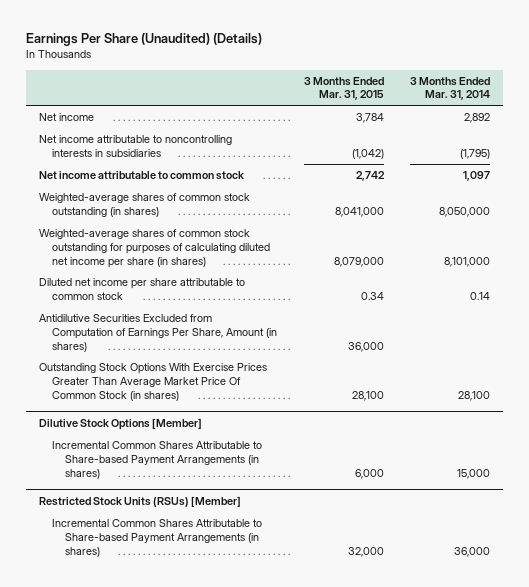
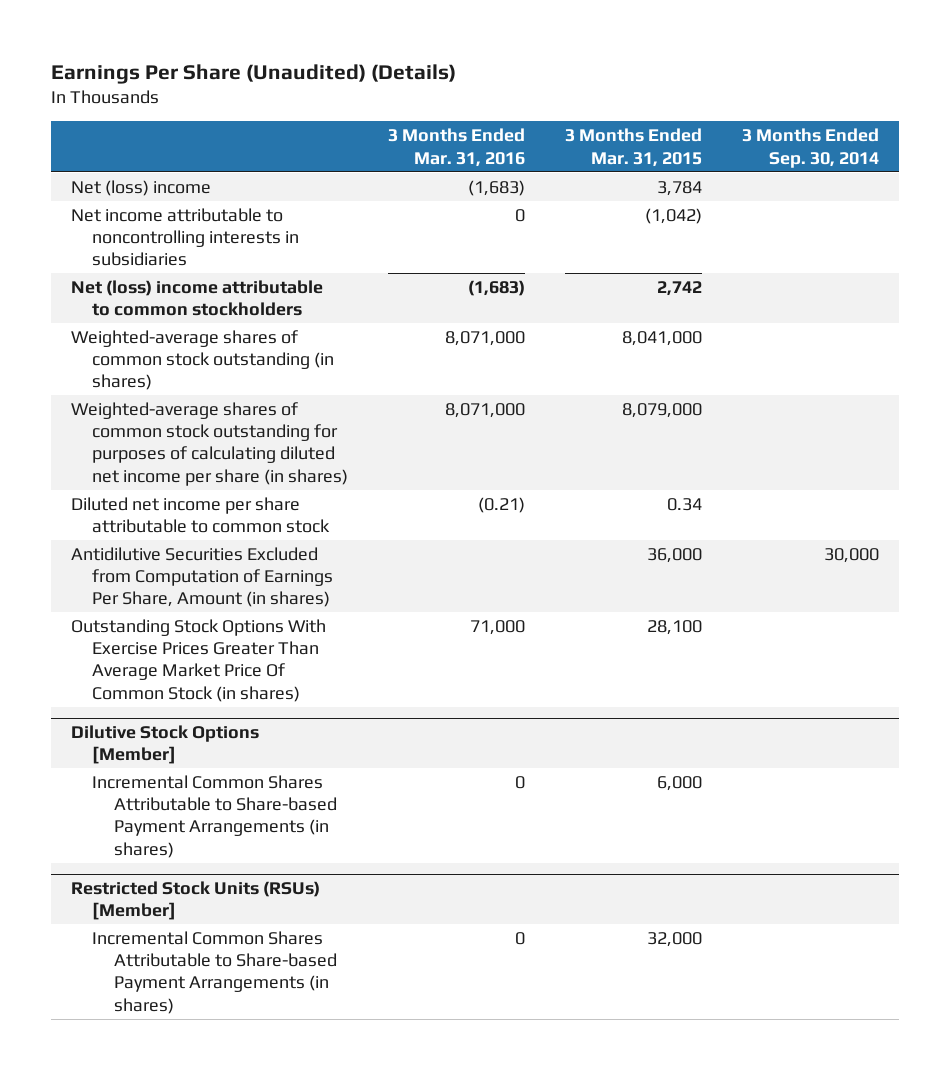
[409,76,490,101] 3 Months Ended Mar. 31, 2014 -> none
none -> [387,128,525,167] 3 Months Ended Mar. 31, 2016
none -> [741,128,879,168] 3 Months Ended Sep. 30, 2014
[39,113,95,122] Net income -> [70,179,211,196] Net (loss) income
[39,171,245,181] Net income attributable to common stock -> [70,279,323,317] Net (loss) income attributable to common stockholders

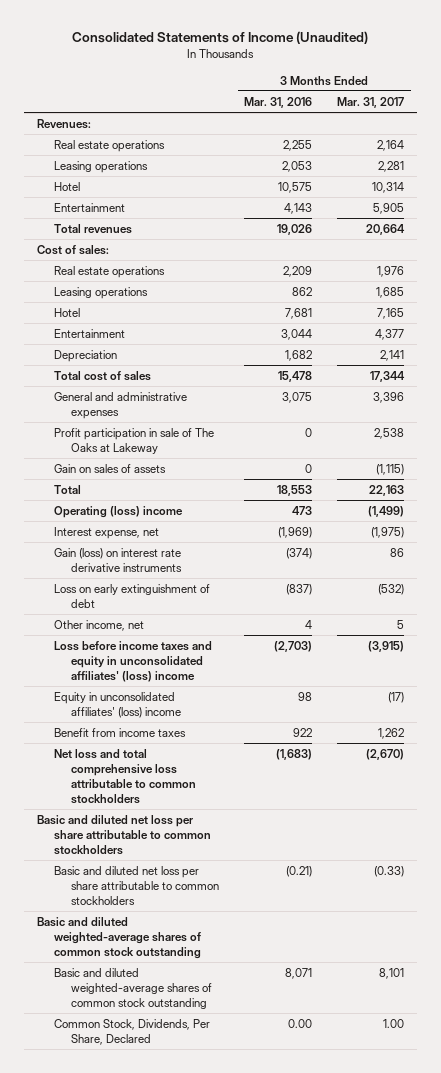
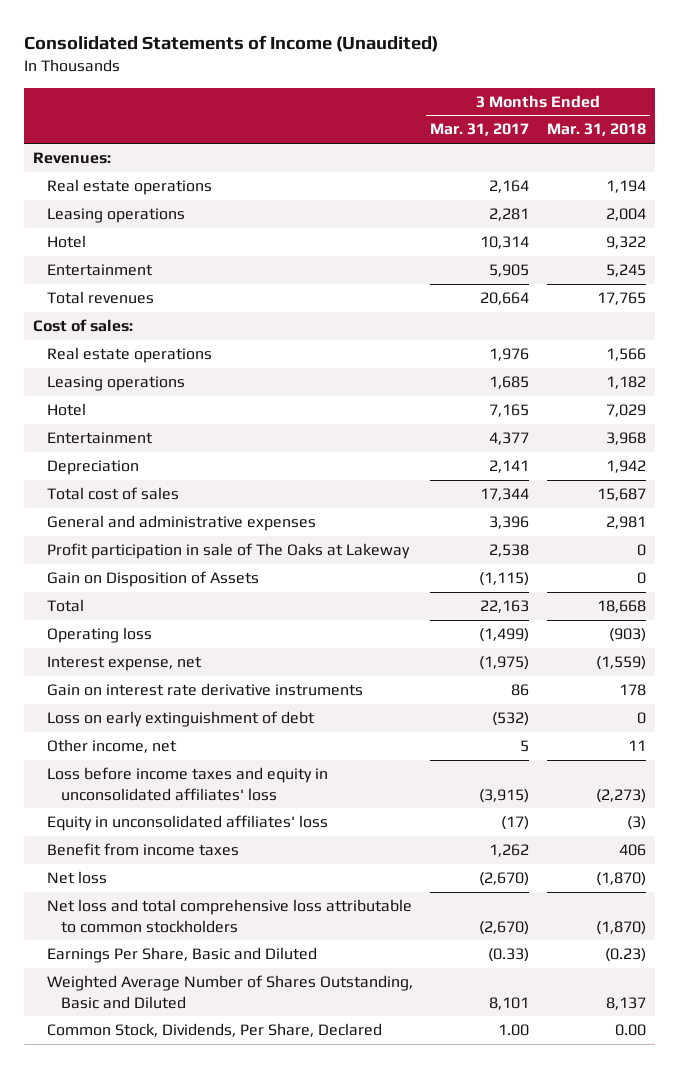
[243,96,312,108] Mar. 31, 2016 -> none
none -> [547,123,647,137] Mar. 31, 2018
[53,463,166,473] Gain on sales of assets -> [46,571,259,588] Gain on Disposition of Assets
[53,505,183,518] Operating (loss) income -> [46,627,152,644] Operating loss
[53,547,182,572] Gain (loss) on interest rate derivative instruments -> [46,683,363,697] Gain on interest rate derivative instruments
[53,640,212,683] Loss before income taxes and equity in unconsolidated affiliates' (loss) income -> [46,767,328,801] Loss before income taxes and equity in unconsolidated affiliates' loss
[53,691,181,718] Equity in unconsolidated affiliates' (loss) income -> [46,815,328,832] Equity in unconsolidated affiliates' loss
none -> [46,871,107,885] Net loss
[36,814,211,856] Basic and diluted net loss per share attributable to common stockholders -> none
[36,916,201,960] Basic and diluted weighted-average shares of common stock outstanding -> none
[53,865,219,906] Basic and diluted net loss per share attributable to common stockholders -> [46,947,317,964] Earnings Per Share, Basic and Diluted
[53,967,212,1010] Basic and diluted weighted-average shares of common stock outstanding -> [46,975,413,1009] Weighted Average Number of Shares Outstanding, Basic and Diluted

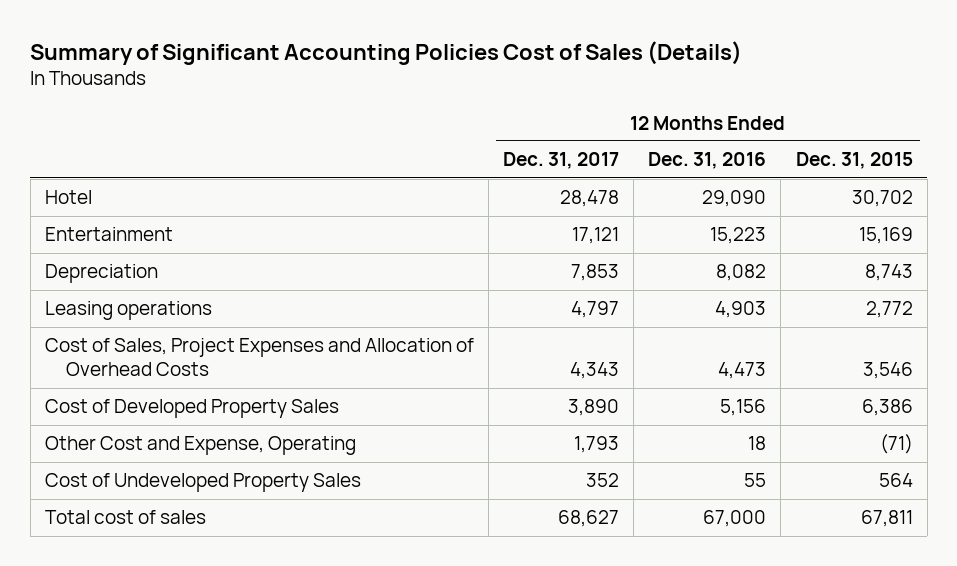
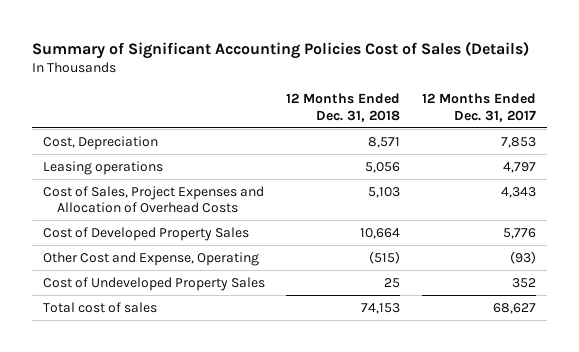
[648,152,767,170] Dec. 31, 2016 -> none
[795,152,913,170] Dec. 31, 2015 -> none
none -> [286,93,401,122] 12 Months Ended Dec. 31, 2018
[44,190,92,205] Hotel -> none
[44,227,173,242] Entertainment -> none
[44,264,158,284] Depreciation -> [42,135,158,150] Cost, Depreciation
[567,399,619,417] 3,890 -> [502,227,536,239] 5,776
[573,436,619,454] 1,793 -> [509,250,536,264] (93)

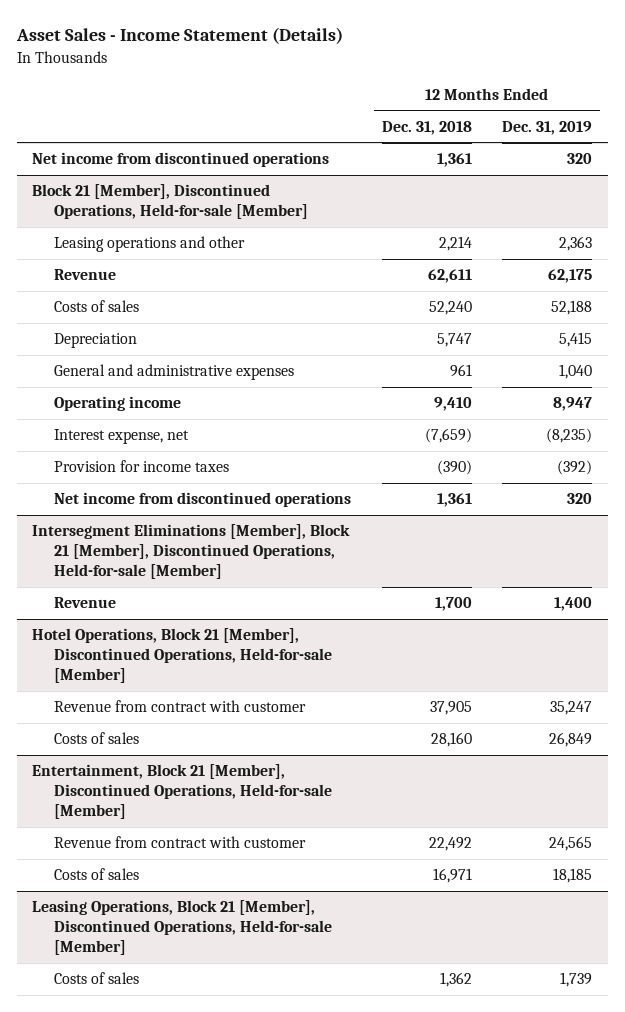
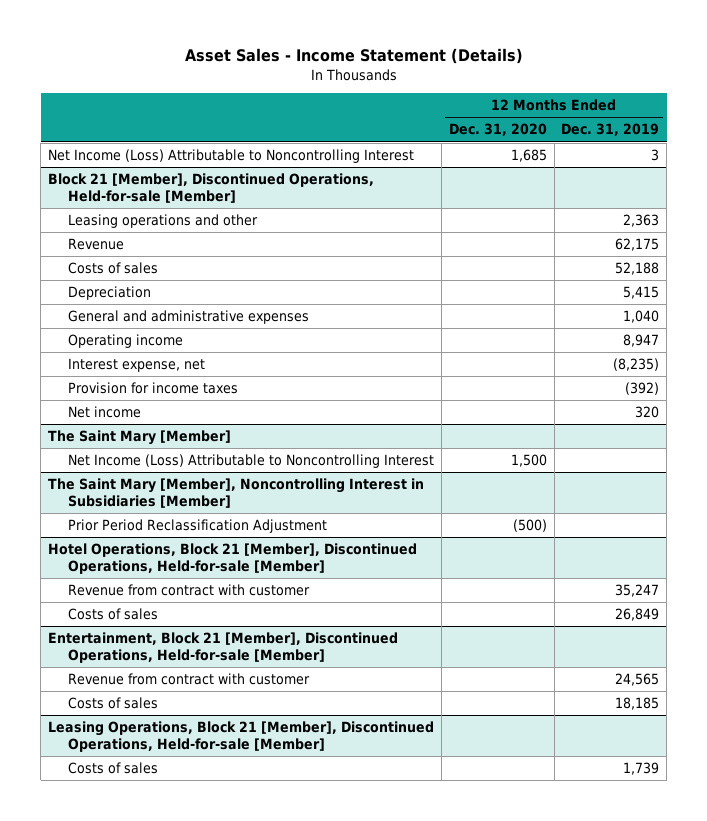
[381,120,472,135] Dec. 31, 2018 -> none
none -> [448,123,547,137] Dec. 31, 2020
[32,152,330,168] Net income from discontinued operations -> none
none -> [47,149,414,164] Net Income (Loss) Attributable to Noncontrolling Interest
[32,524,351,579] Intersegment Eliminations [Member], Block 21 [Member], Discontinued Operations, Held-for-sale [Member] -> none
[54,597,117,609] Revenue -> none
[54,492,352,508] Net income from discontinued operations -> [67,406,141,419] Net income
none -> [47,430,231,446] The Saint Mary [Member]
none -> [67,454,434,469] Net Income (Loss) Attributable to Noncontrolling Interest
none -> [47,478,424,508] The Saint Mary [Member], Noncontrolling Interest in Subsidiaries [Member]
none -> [67,519,327,534] Prior Period Reclassification Adjustment

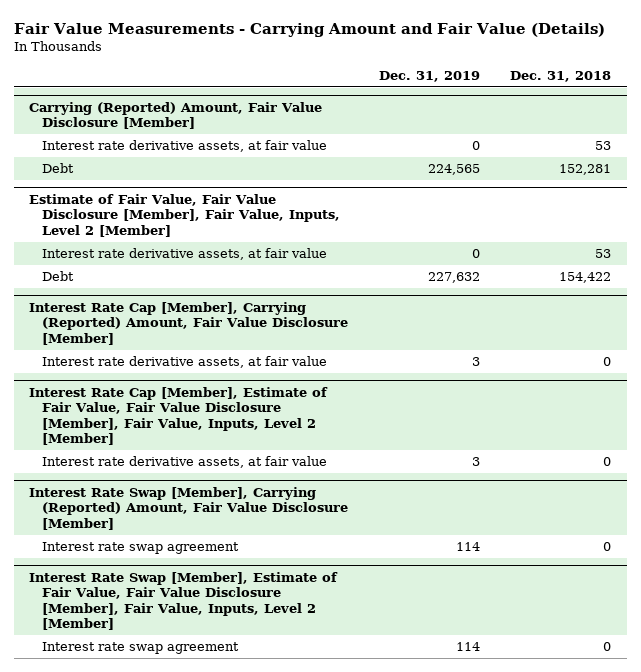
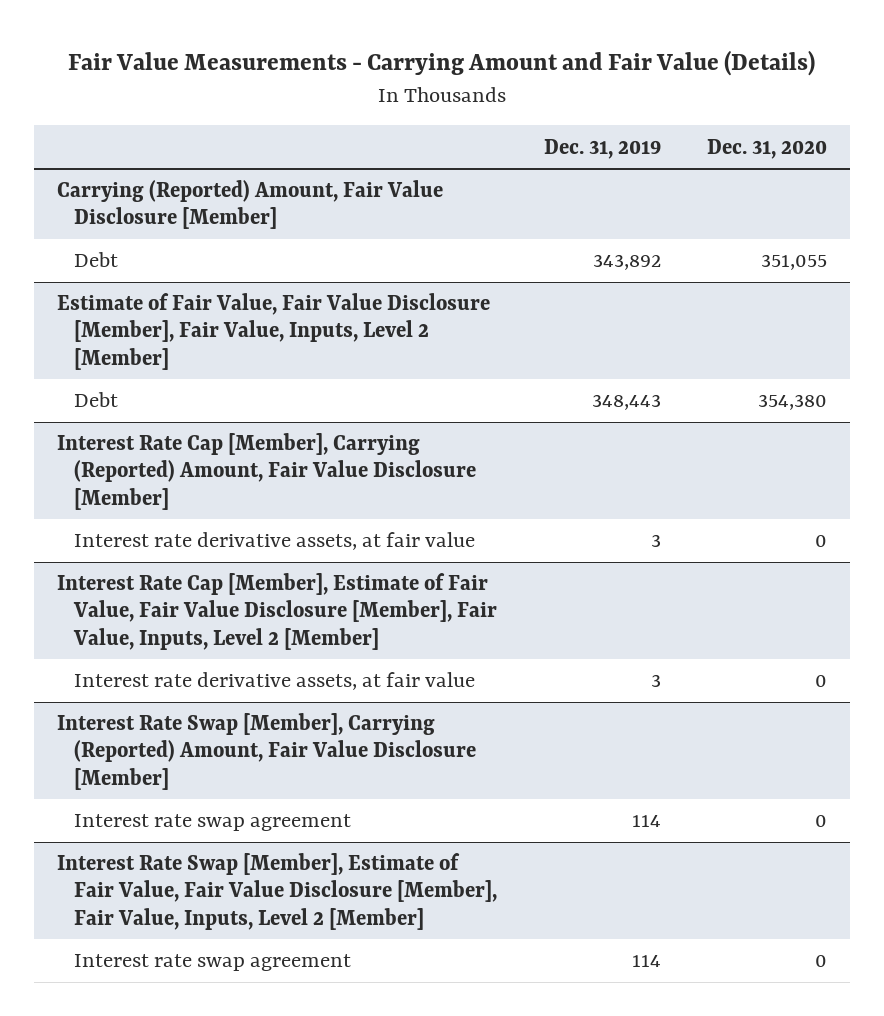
[510,70,612,82] Dec. 31, 2018 -> none
none -> [707,138,828,159] Dec. 31, 2020
[42,140,328,153] Interest rate derivative assets, at fair value -> none
[427,164,480,176] 224,565 -> [592,254,661,271] 343,892
[42,248,328,261] Interest rate derivative assets, at fair value -> none
[427,272,480,284] 227,632 -> [591,394,661,411] 348,443

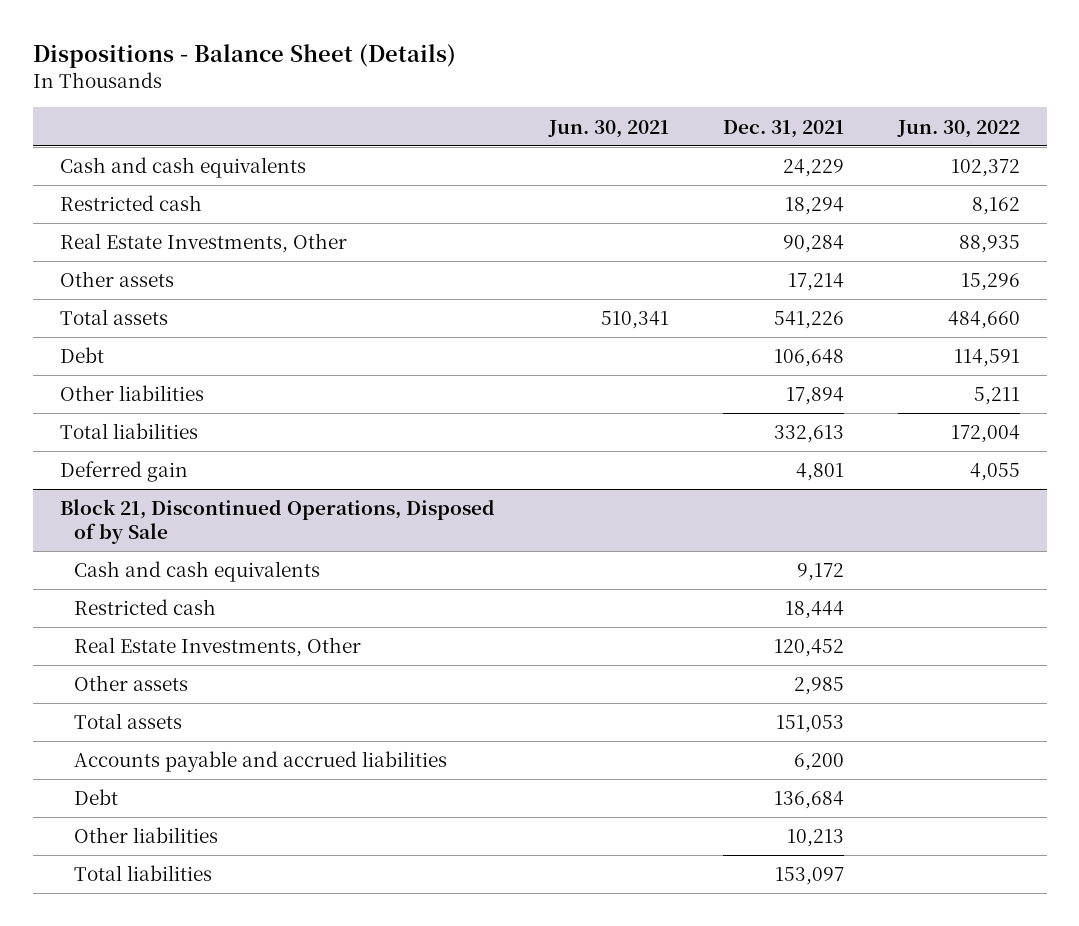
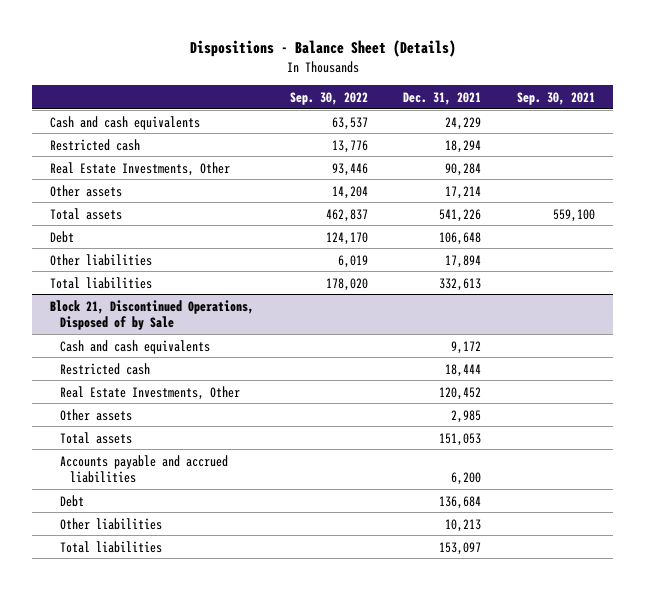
[547,119,669,138] Jun. 30, 2021 -> none
[896,119,1020,138] Jun. 30, 2022 -> none
none -> [289,91,368,105] Sep. 30, 2022
none -> [517,91,596,105] Sep. 30, 2021
[59,461,188,483] Deferred gain -> none

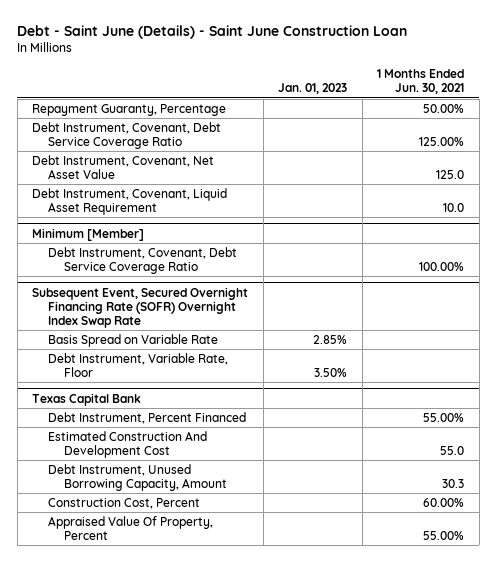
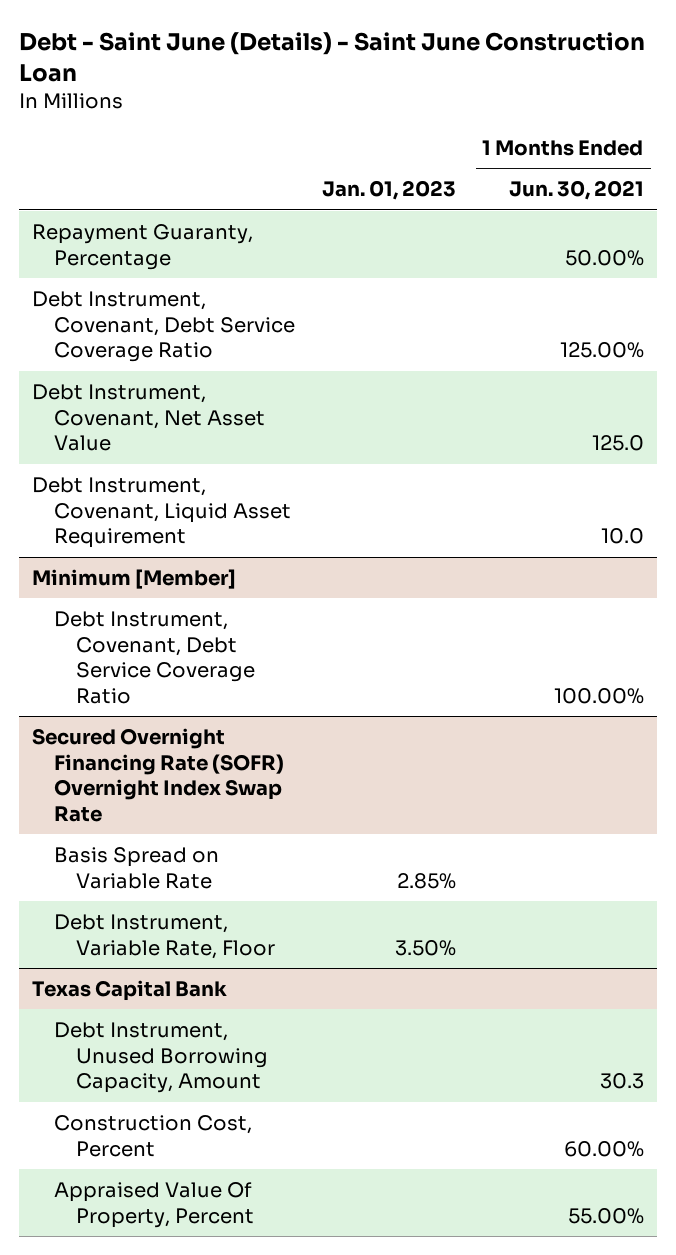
[32,286,249,328] Subsequent Event, Secured Overnight Financing Rate (SOFR) Overnight Index Swap Rate -> [32,727,284,823] Secured Overnight Financing Rate (SOFR) Overnight Index Swap Rate
[48,411,247,424] Debt Instrument, Percent Financed -> none
[48,430,208,458] Estimated Construction And Development Cost -> none

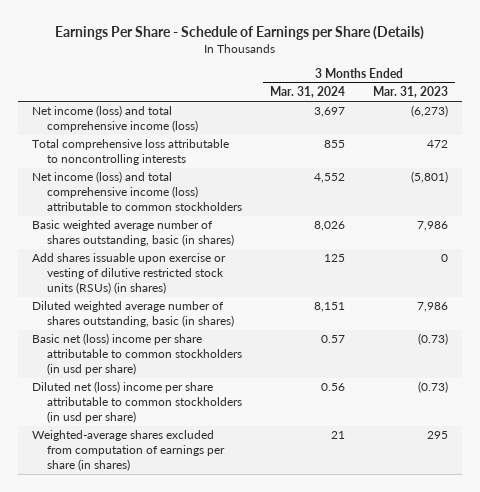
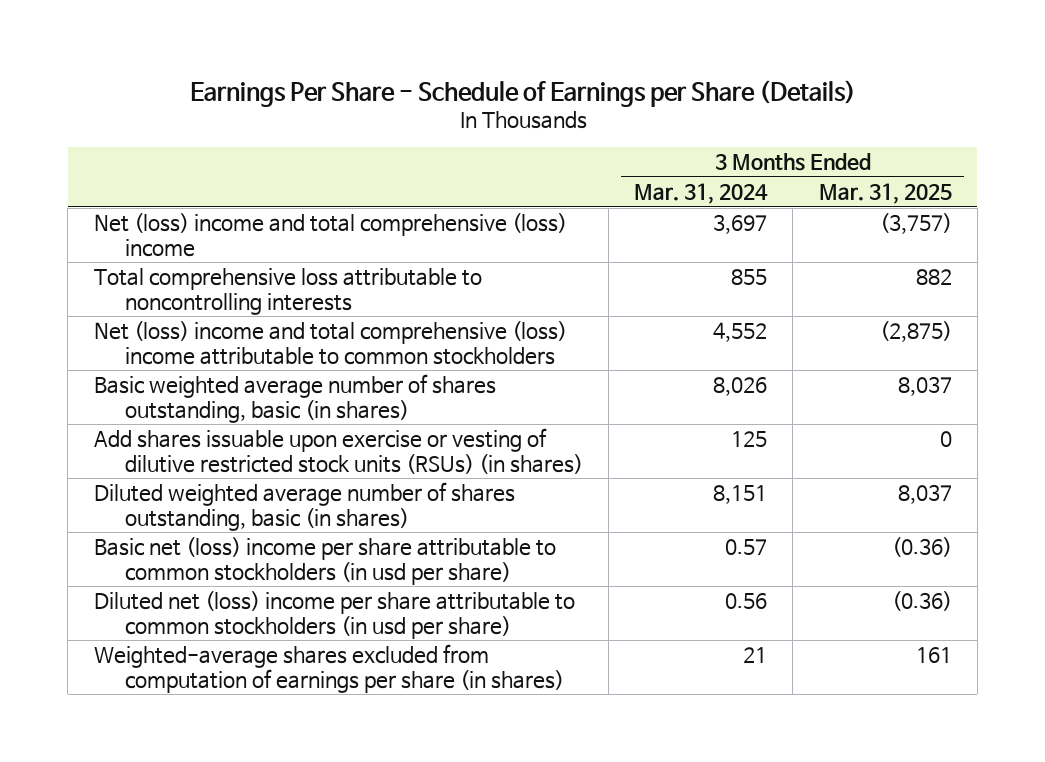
[372,86,448,99] Mar. 31, 2023 -> none
none -> [818,183,952,205] Mar. 31, 2025
[32,105,199,133] Net income (loss) and total comprehensive income (loss) -> [93,213,567,257] Net (loss) income and total comprehensive (loss) income
[32,171,243,212] Net income (loss) and total comprehensive income (loss) attributable to common stockholders -> [93,321,567,365] Net (loss) income and total comprehensive (loss) income attributable to common stockholders

